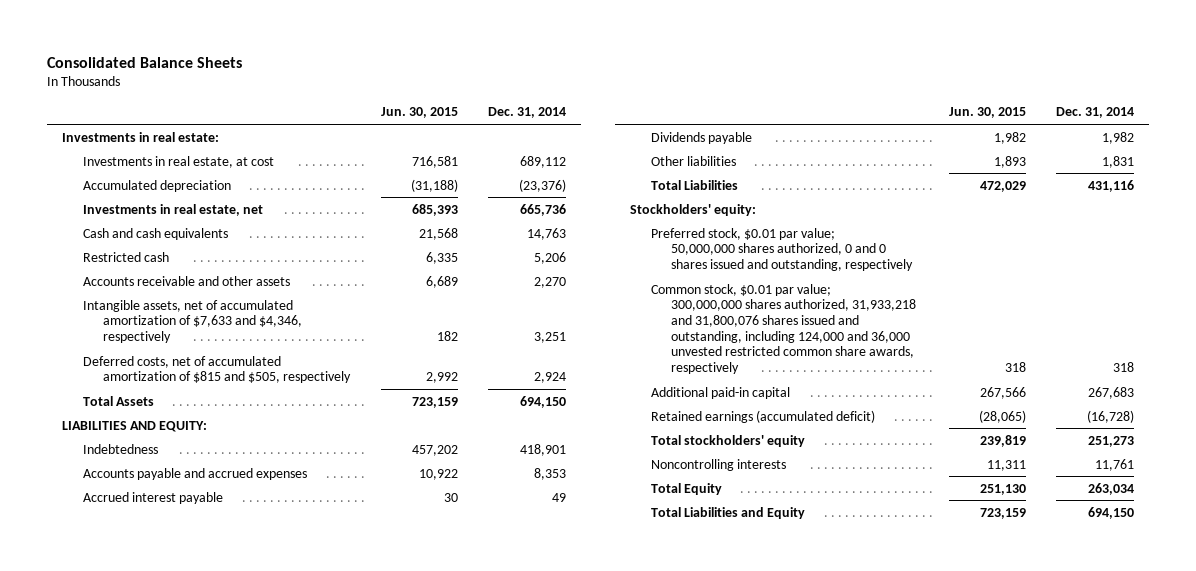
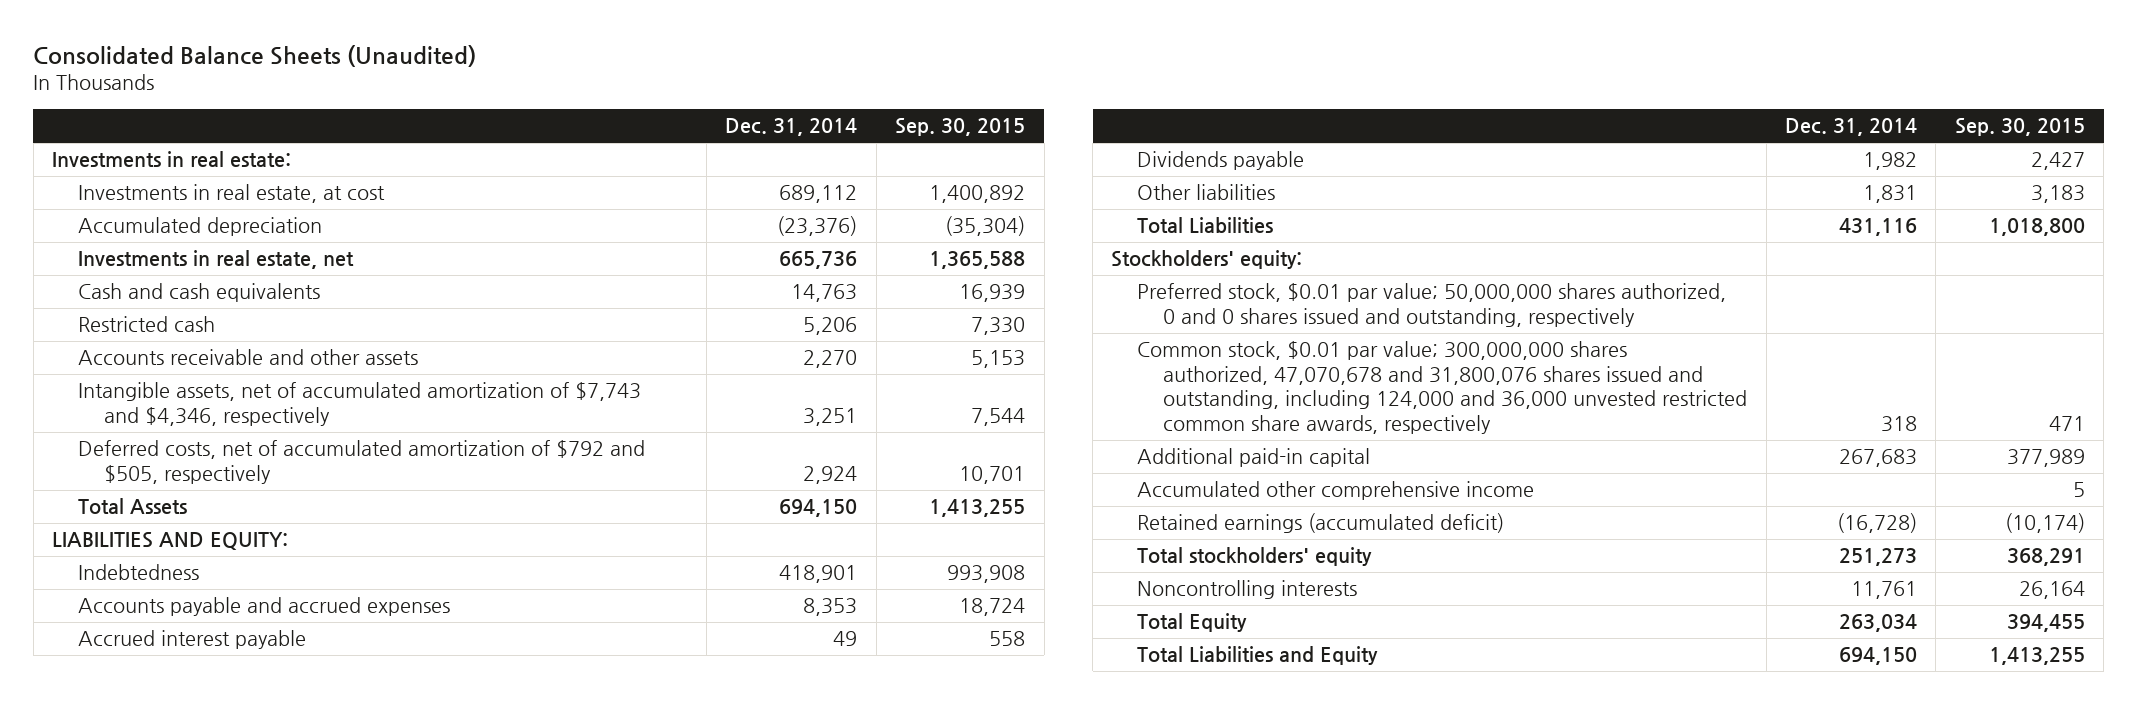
[46,56,242,68] Consolidated Balance Sheets -> [33,45,477,68] Consolidated Balance Sheets (Unaudited)
[380,107,458,119] Jun. 30, 2015 -> none
none -> [895,118,1026,137] Sep. 30, 2015
[82,299,303,344] Intangible assets, net of accumulated amortization of $7,633 and $4,346, respectively -> [77,382,641,426] Intangible assets, net of accumulated amortization of $7,743 and $4,346, respectively
[82,355,352,384] Deferred costs, net of accumulated amortization of $815 and $505, respectively -> [77,440,645,484] Deferred costs, net of accumulated amortization of $792 and $505, respectively
[650,283,917,375] Common stock, $0.01 par value; 300,000,000 shares authorized, 31,933,218 and 31,800,076 shares issued and outstanding, including 124,000 and 36,000 unvested restricted common share awards, respectively -> [1137,341,1748,434] Common stock, $0.01 par value; 300,000,000 shares authorized, 47,070,678 and 31,800,076 shares issued and outstanding, including 124,000 and 36,000 unvested restricted common share awards, respectively
none -> [1137,481,1535,501] Accumulated other comprehensive income

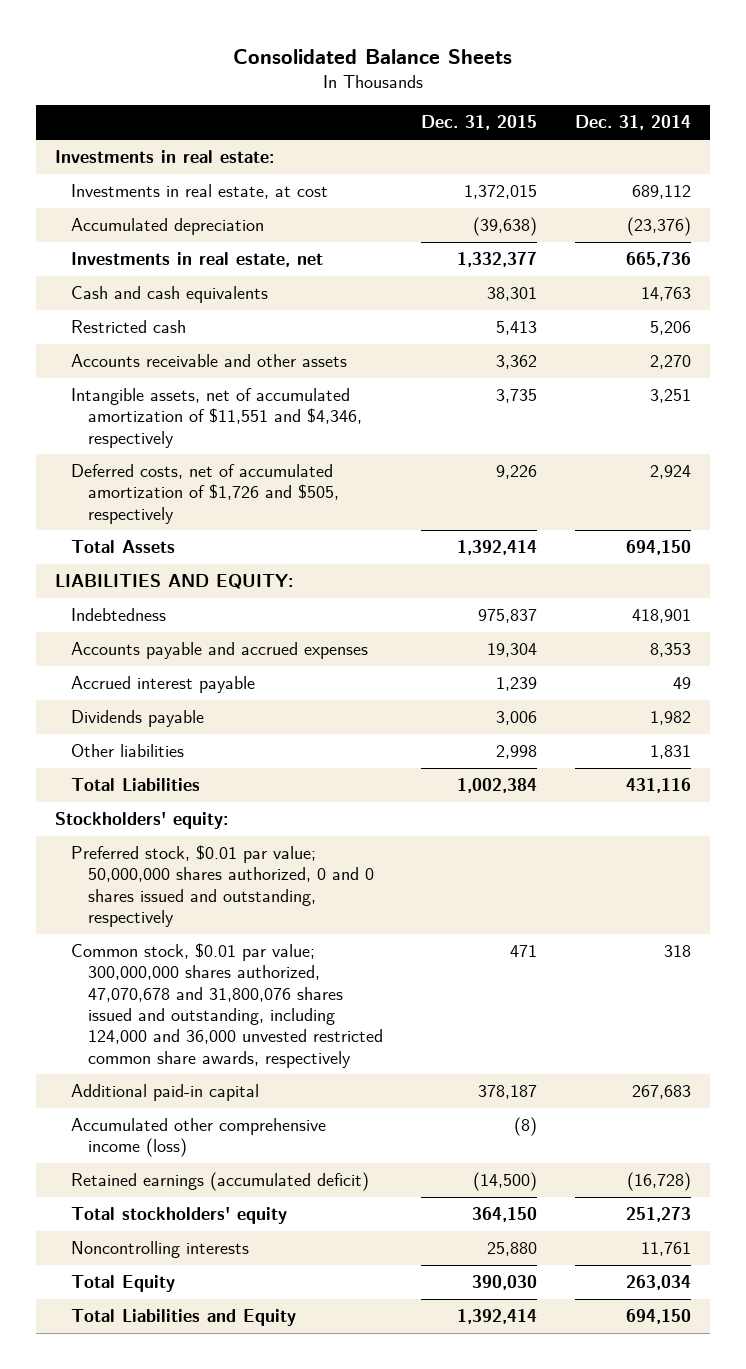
[33,45,477,68] Consolidated Balance Sheets (Unaudited) -> [233,48,513,64] Consolidated Balance Sheets
[895,118,1026,137] Sep. 30, 2015 -> none
none -> [421,115,538,131] Dec. 31, 2015
[77,382,641,426] Intangible assets, net of accumulated amortization of $7,743 and $4,346, respectively -> [71,388,362,448] Intangible assets, net of accumulated amortization of $11,551 and $4,346, respectively
[77,440,645,484] Deferred costs, net of accumulated amortization of $792 and $505, respectively -> [71,464,339,524] Deferred costs, net of accumulated amortization of $1,726 and $505, respectively
[1137,481,1535,501] Accumulated other comprehensive income -> [71,1118,327,1158] Accumulated other comprehensive income (loss)

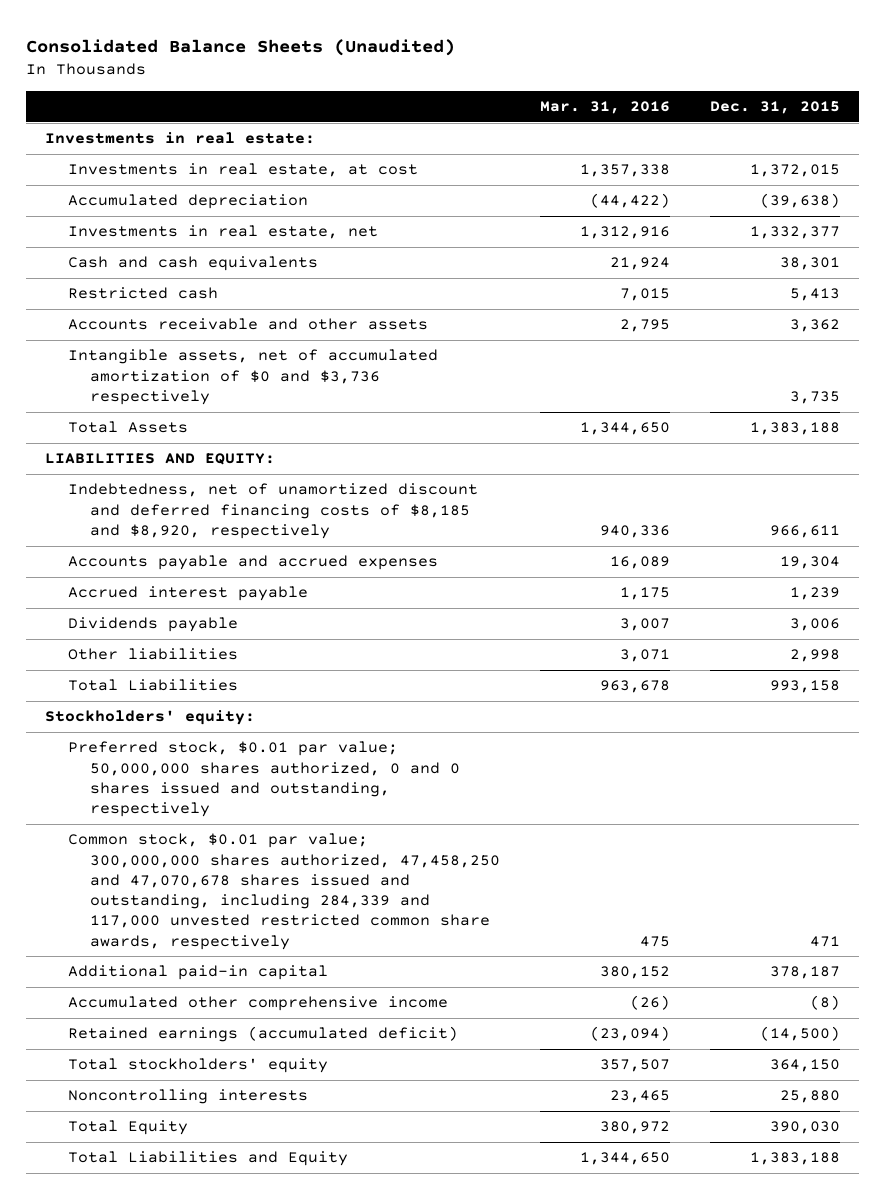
[233,48,513,64] Consolidated Balance Sheets -> [25,38,455,56] Consolidated Balance Sheets (Unaudited)
[575,115,692,131] Dec. 31, 2014 -> none
none -> [539,101,670,115] Mar. 31, 2016
[71,464,339,524] Deferred costs, net of accumulated amortization of $1,726 and $505, respectively -> none
[71,388,362,448] Intangible assets, net of accumulated amortization of $11,551 and $4,346, respectively -> [67,349,438,405] Intangible assets, net of accumulated amortization of $0 and $3,736 respectively
[457,540,538,556] 1,392,414 -> [749,422,840,436] 1,383,188
[71,608,167,622] Indebtedness -> none
none -> [67,483,478,539] Indebtedness, net of unamortized discount and deferred financing costs of $8,185 and $8,920, respectively
[457,778,538,794] 1,002,384 -> [769,680,840,694] 993,158
[71,943,383,1068] Common stock, $0.01 par value; 300,000,000 shares authorized, 47,070,678 and 31,800,076 shares issued and outstanding, including 124,000 and 36,000 unvested restricted common share awards, respectively -> [67,833,501,950] Common stock, $0.01 par value; 300,000,000 shares authorized, 47,458,250 and 47,070,678 shares issued and outstanding, including 284,339 and 117,000 unvested restricted common share awards, respectively
[71,1118,327,1158] Accumulated other comprehensive income (loss) -> [67,996,448,1012] Accumulated other comprehensive income
[457,1309,538,1325] 1,392,414 -> [749,1152,840,1166] 1,383,188

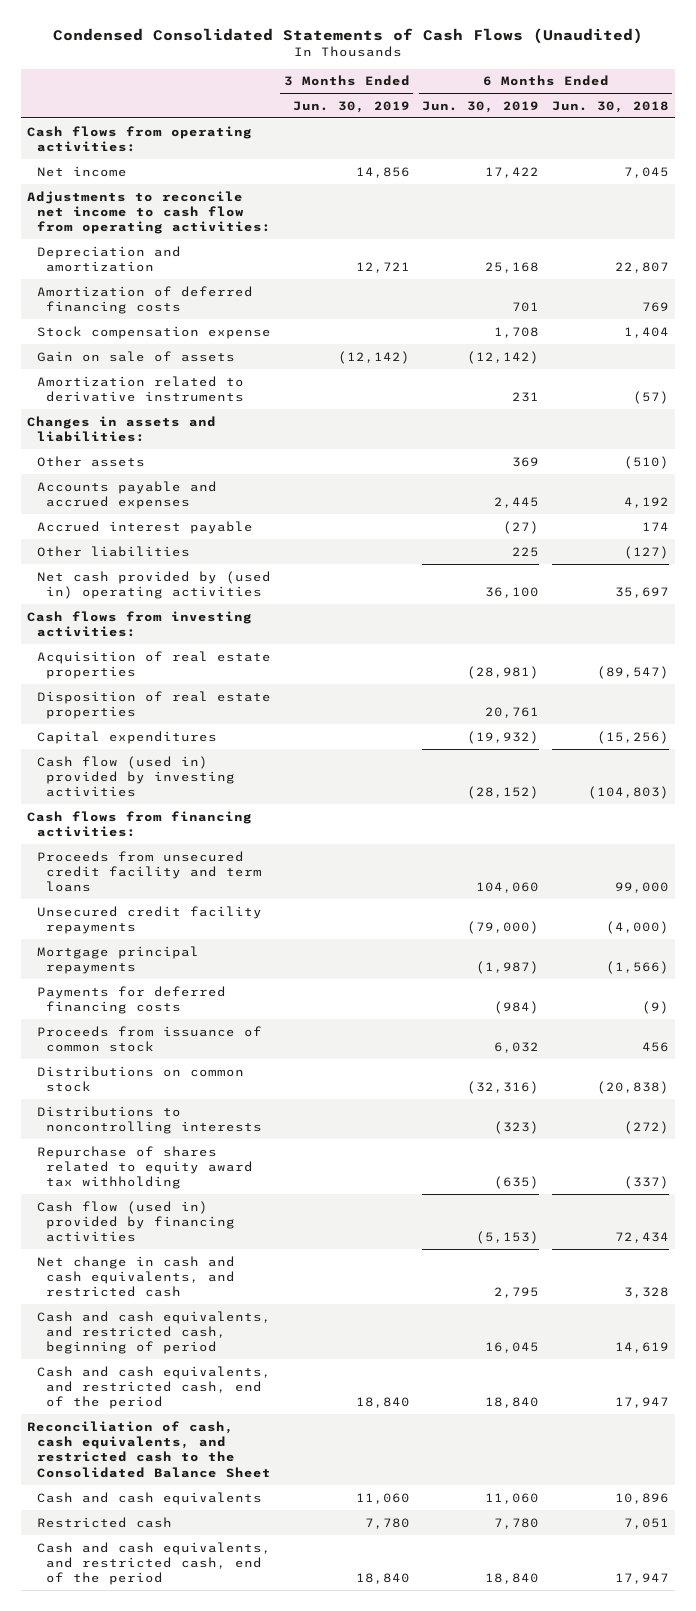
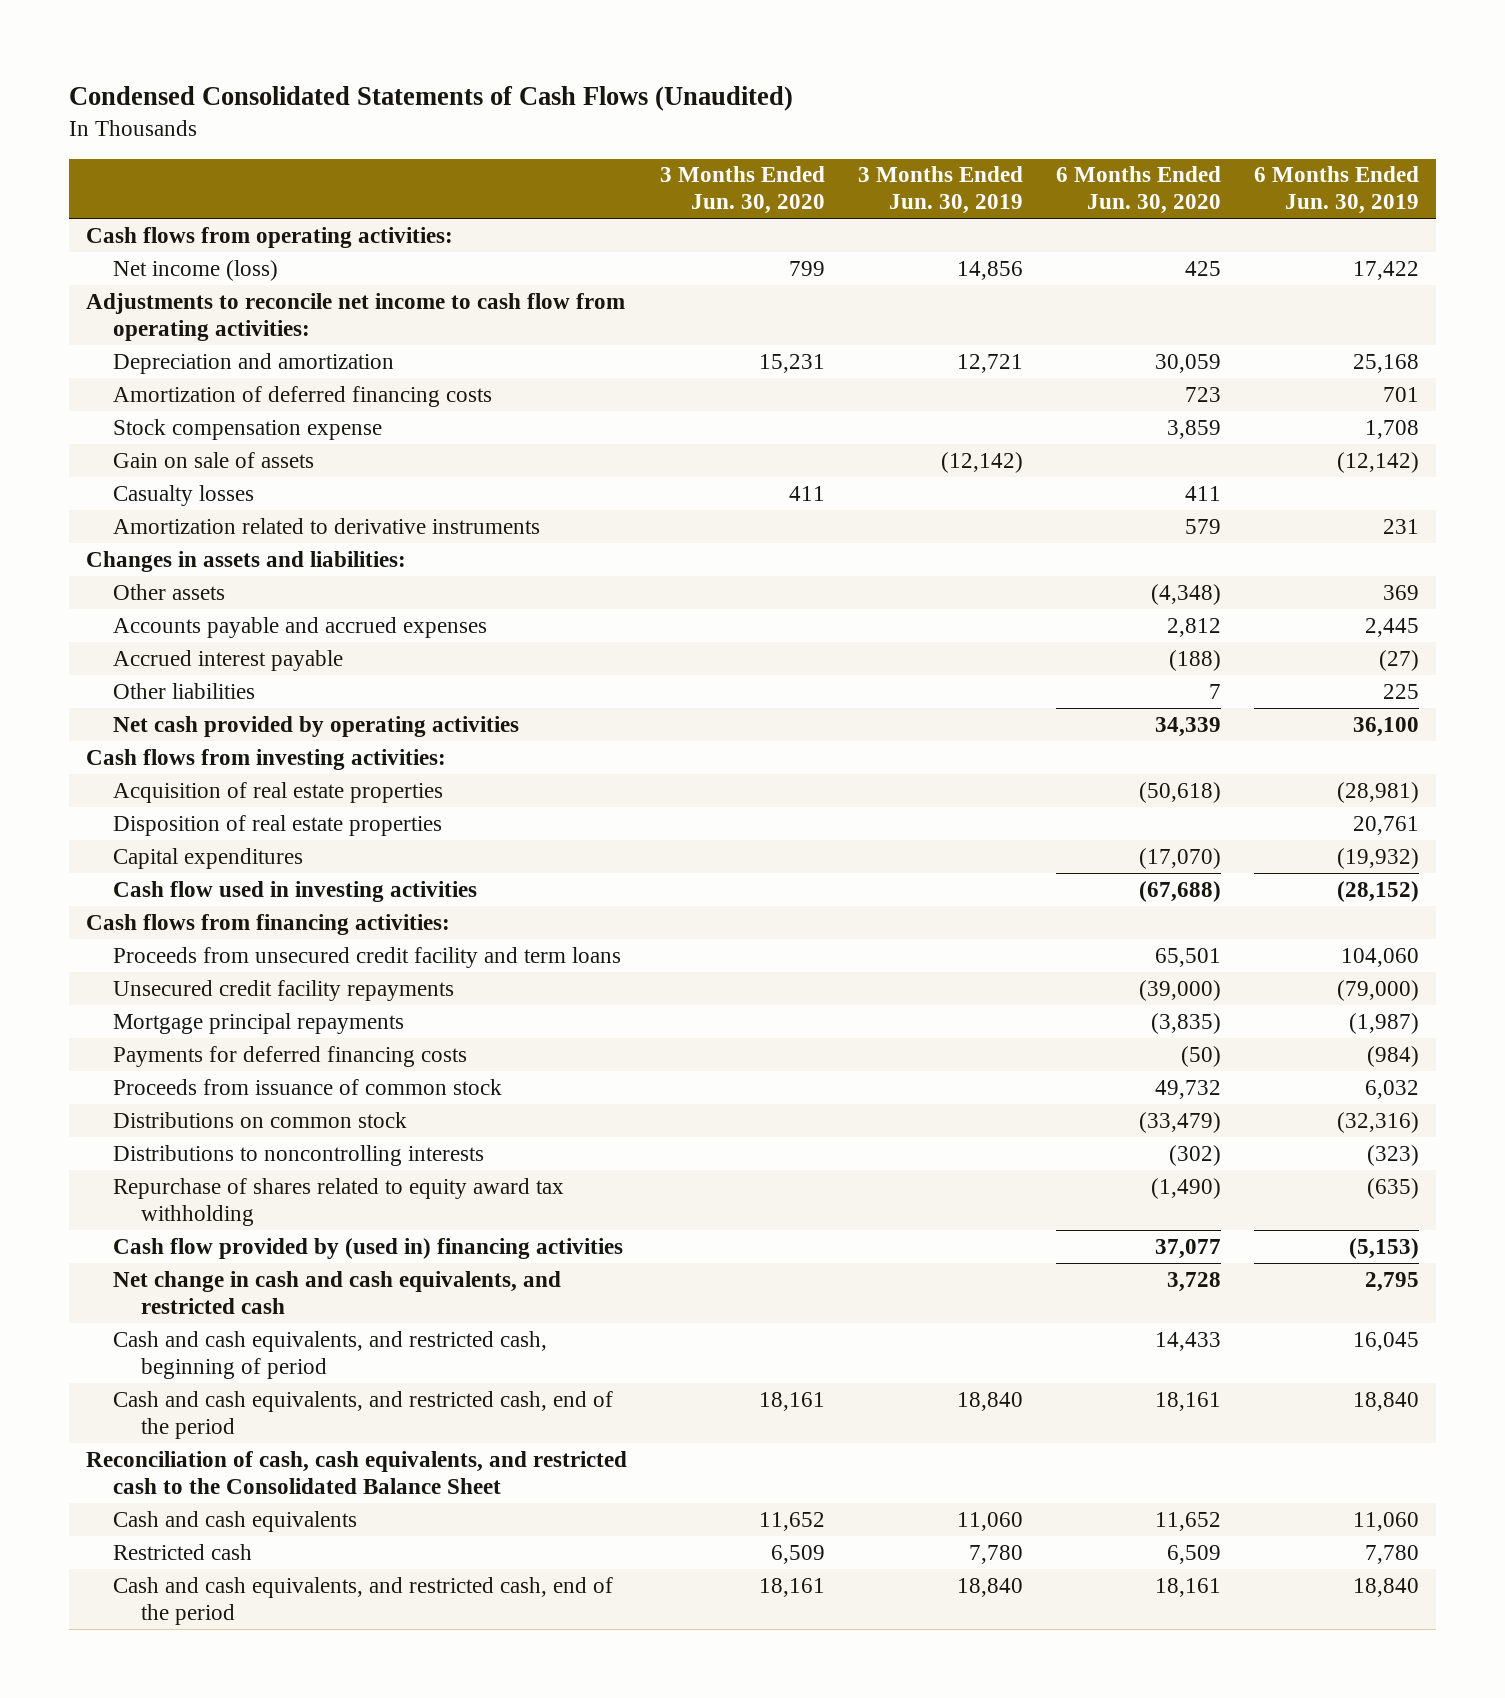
[551,100,669,113] Jun. 30, 2018 -> none
none -> [659,166,825,215] 3 Months Ended Jun. 30, 2020
none -> [1056,166,1222,215] 6 Months Ended Jun. 30, 2020
[36,165,127,177] Net income -> [113,259,279,281] Net income (loss)
none -> [113,484,255,506] Casualty losses
[36,570,271,599] Net cash provided by (used in) operating activities -> [113,715,520,737] Net cash provided by operating activities
[36,755,236,798] Cash flow (used in) provided by investing activities -> [113,880,478,902] Cash flow used in investing activities
[36,1200,236,1243] Cash flow (used in) provided by financing activities -> [113,1237,624,1259] Cash flow provided by (used in) financing activities

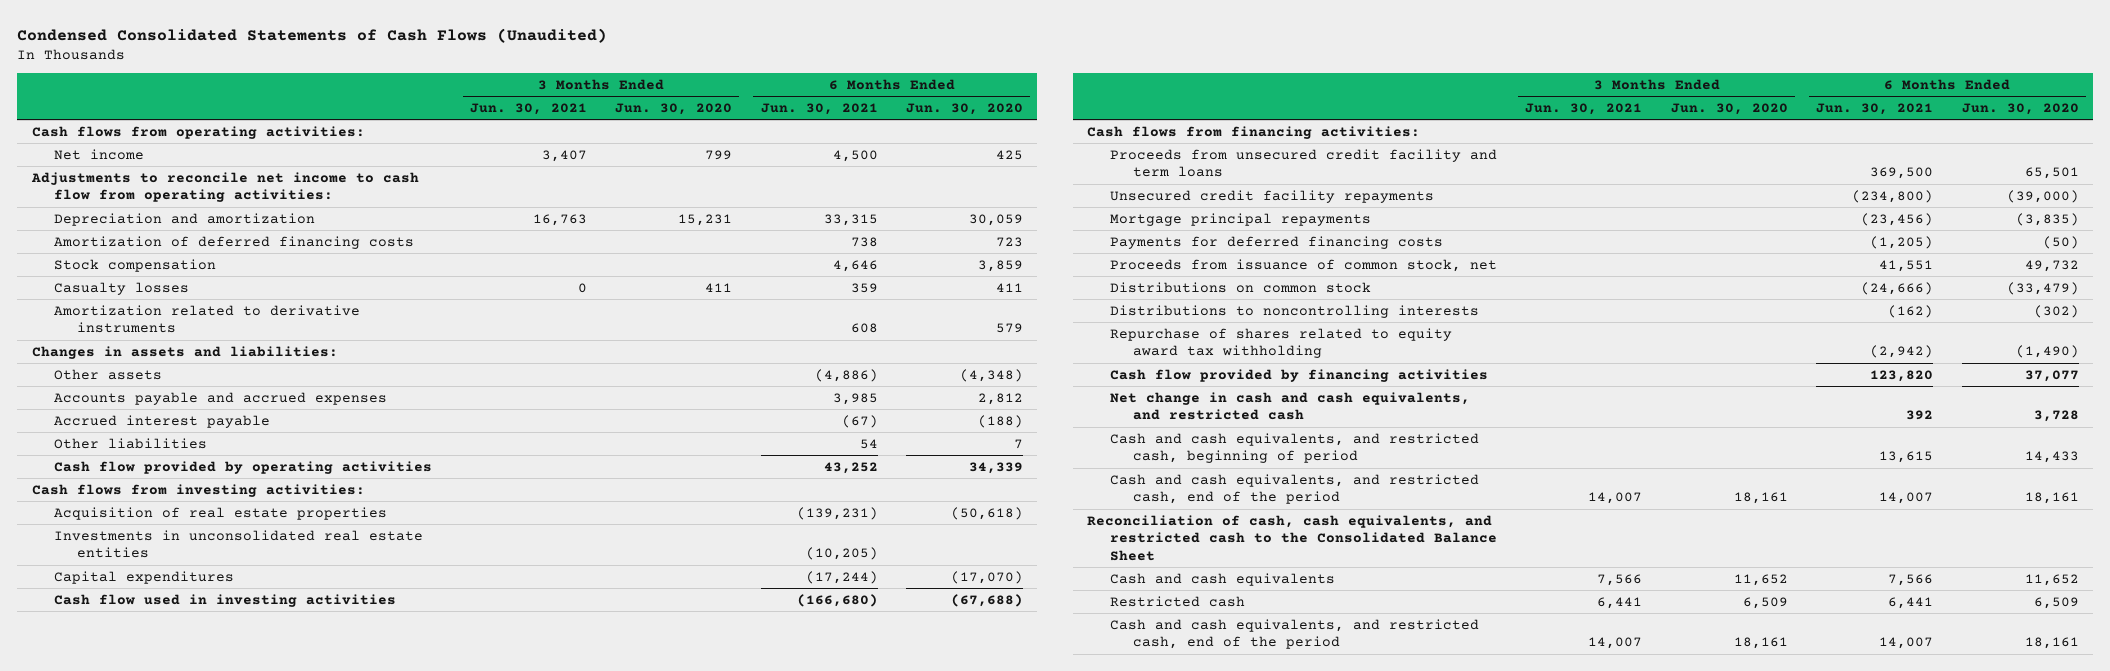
[858,166,1024,215] 3 Months Ended Jun. 30, 2019 -> none
[1254,166,1420,215] 6 Months Ended Jun. 30, 2019 -> none
none -> [469,103,587,116] Jun. 30, 2021
none -> [760,103,878,116] Jun. 30, 2021
[113,259,279,281] Net income (loss) -> [54,148,145,160] Net income
[113,451,315,468] Gain on sale of assets -> none
[113,418,383,440] Stock compensation expense -> [54,258,217,272] Stock compensation
[113,715,520,737] Net cash provided by operating activities -> [54,460,433,474] Cash flow provided by operating activities
[113,814,443,836] Disposition of real estate properties -> none
none -> [54,529,424,559] Investments in unconsolidated real estate entities
[113,1078,503,1095] Proceeds from issuance of common stock -> [1109,258,1497,272] Proceeds from issuance of common stock, net
[113,1237,624,1259] Cash flow provided by (used in) financing activities -> [1109,368,1488,382] Cash flow provided by financing activities

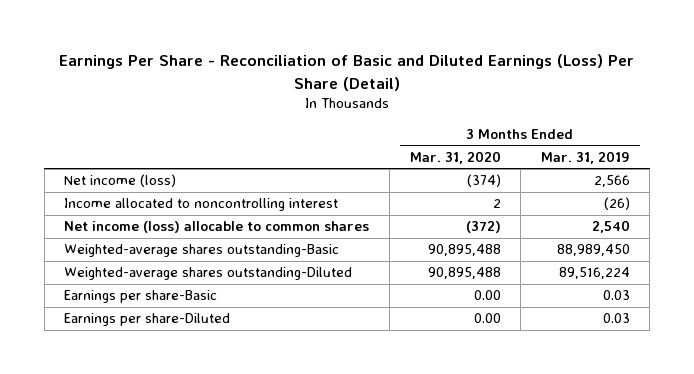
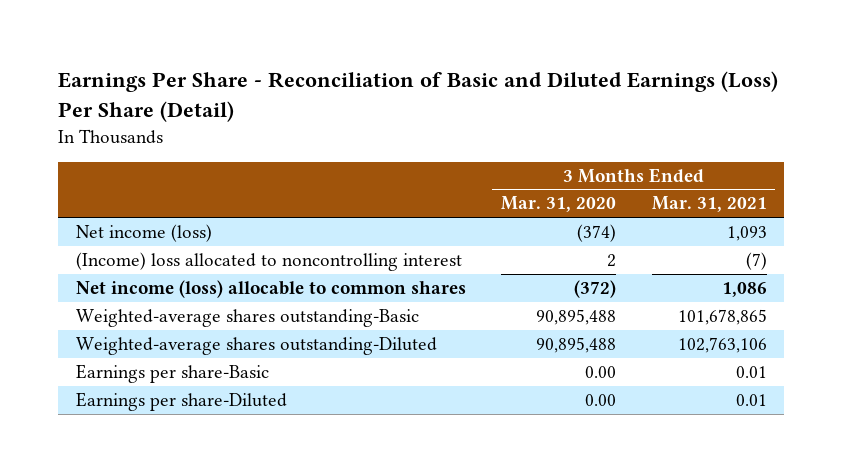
[540,150,630,164] Mar. 31, 2019 -> none
none -> [651,196,767,213] Mar. 31, 2021
[64,198,339,212] Income allocated to noncontrolling interest -> [75,252,462,272] (Income) loss allocated to noncontrolling interest

